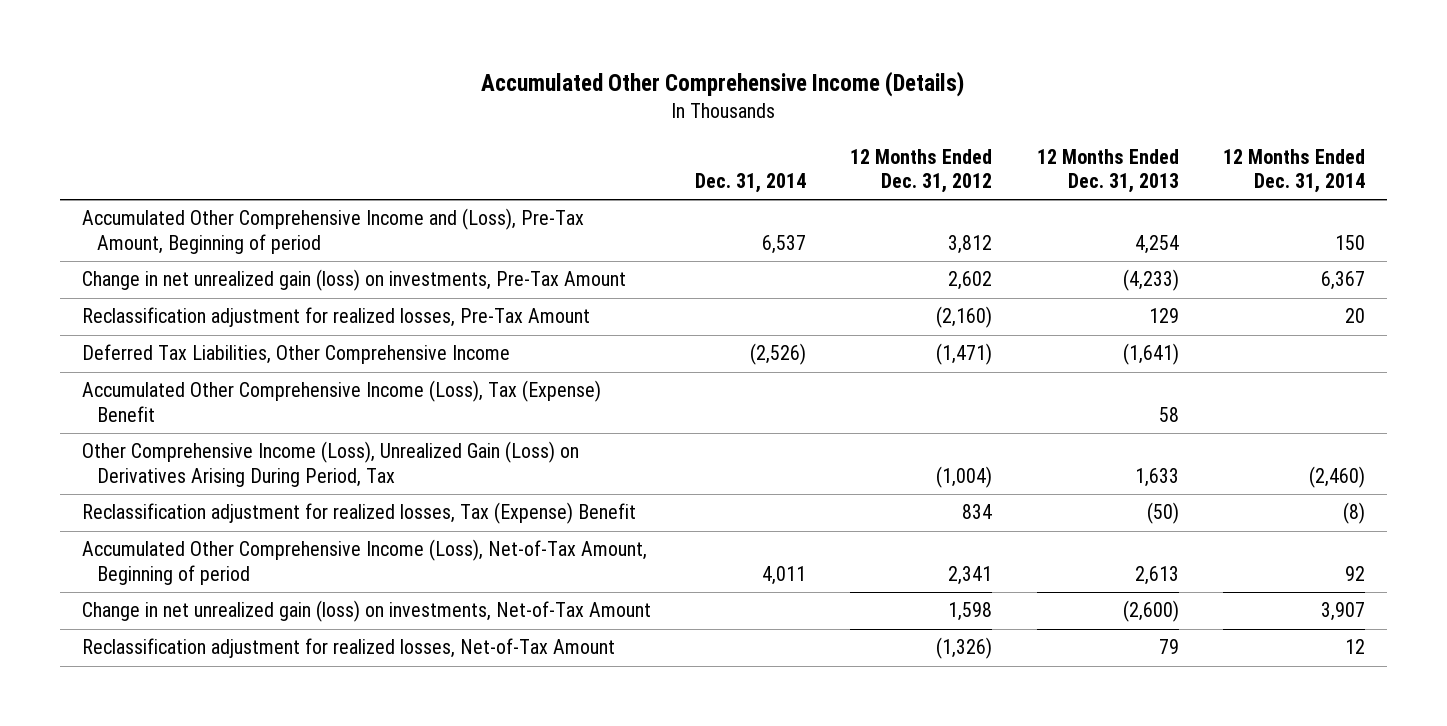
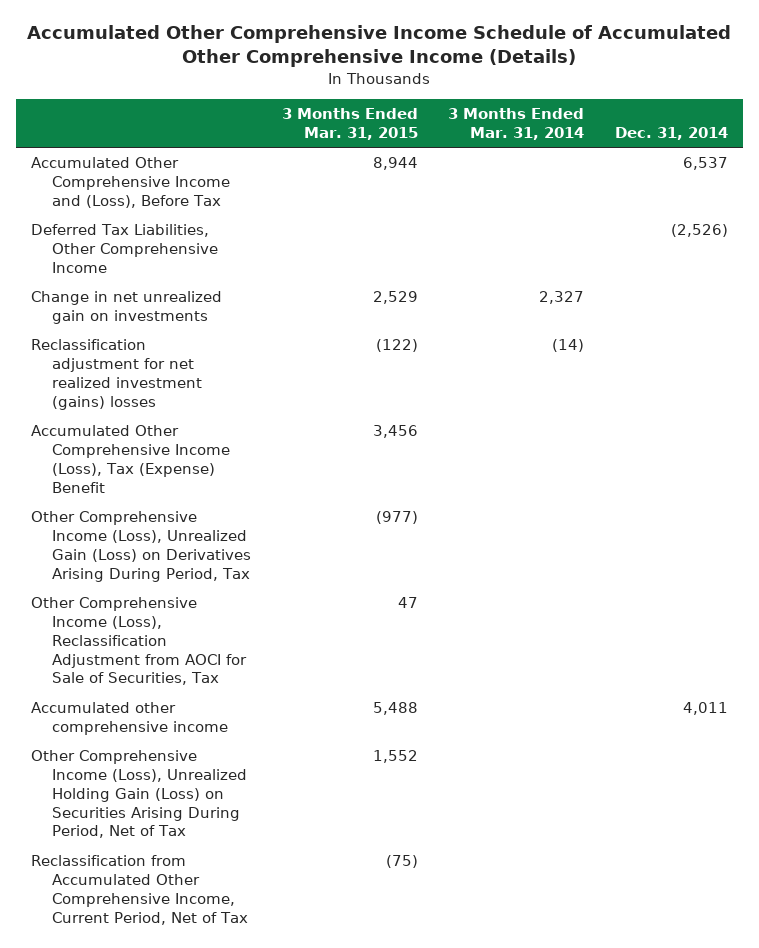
[481,71,965,98] Accumulated Other Comprehensive Income (Details) -> [27,25,732,68] Accumulated Other Comprehensive Income Schedule of Accumulated Other Comprehensive Income (Details)
[850,148,993,194] 12 Months Ended Dec. 31, 2012 -> none
[1036,148,1179,194] 12 Months Ended Dec. 31, 2013 -> none
[1222,148,1365,194] 12 Months Ended Dec. 31, 2014 -> none
none -> [281,108,418,140] 3 Months Ended Mar. 31, 2015
none -> [448,108,585,140] 3 Months Ended Mar. 31, 2014
[82,269,627,292] Change in net unrealized gain (loss) on investments, Pre-Tax Amount -> none
[82,307,591,328] Reclassification adjustment for realized losses, Pre-Tax Amount -> none
[82,208,585,255] Accumulated Other Comprehensive Income and (Loss), Pre-Tax Amount, Beginning of period -> [31,157,231,208] Accumulated Other Comprehensive Income and (Loss), Before Tax
none -> [31,291,223,325] Change in net unrealized gain on investments
none -> [31,339,203,410] Reclassification adjustment for net realized investment (gains) losses
[82,638,616,659] Reclassification adjustment for realized losses, Net-of-Tax Amount -> none
[82,502,637,525] Reclassification adjustment for realized losses, Tax (Expense) Benefit -> [31,597,248,686] Other Comprehensive Income (Loss), Reclassification Adjustment from AOCI for Sale of Securities, Tax
[82,539,648,586] Accumulated Other Comprehensive Income (Loss), Net-of-Tax Amount, Beginning of period -> [31,702,229,736] Accumulated other comprehensive income
[82,600,652,623] Change in net unrealized gain (loss) on investments, Net-of-Tax Amount -> [31,750,248,839] Other Comprehensive Income (Loss), Unrealized Holding Gain (Loss) on Securities Arising During Period, Net of Tax
none -> [31,855,249,925] Reclassification from Accumulated Other Comprehensive Income, Current Period, Net of Tax

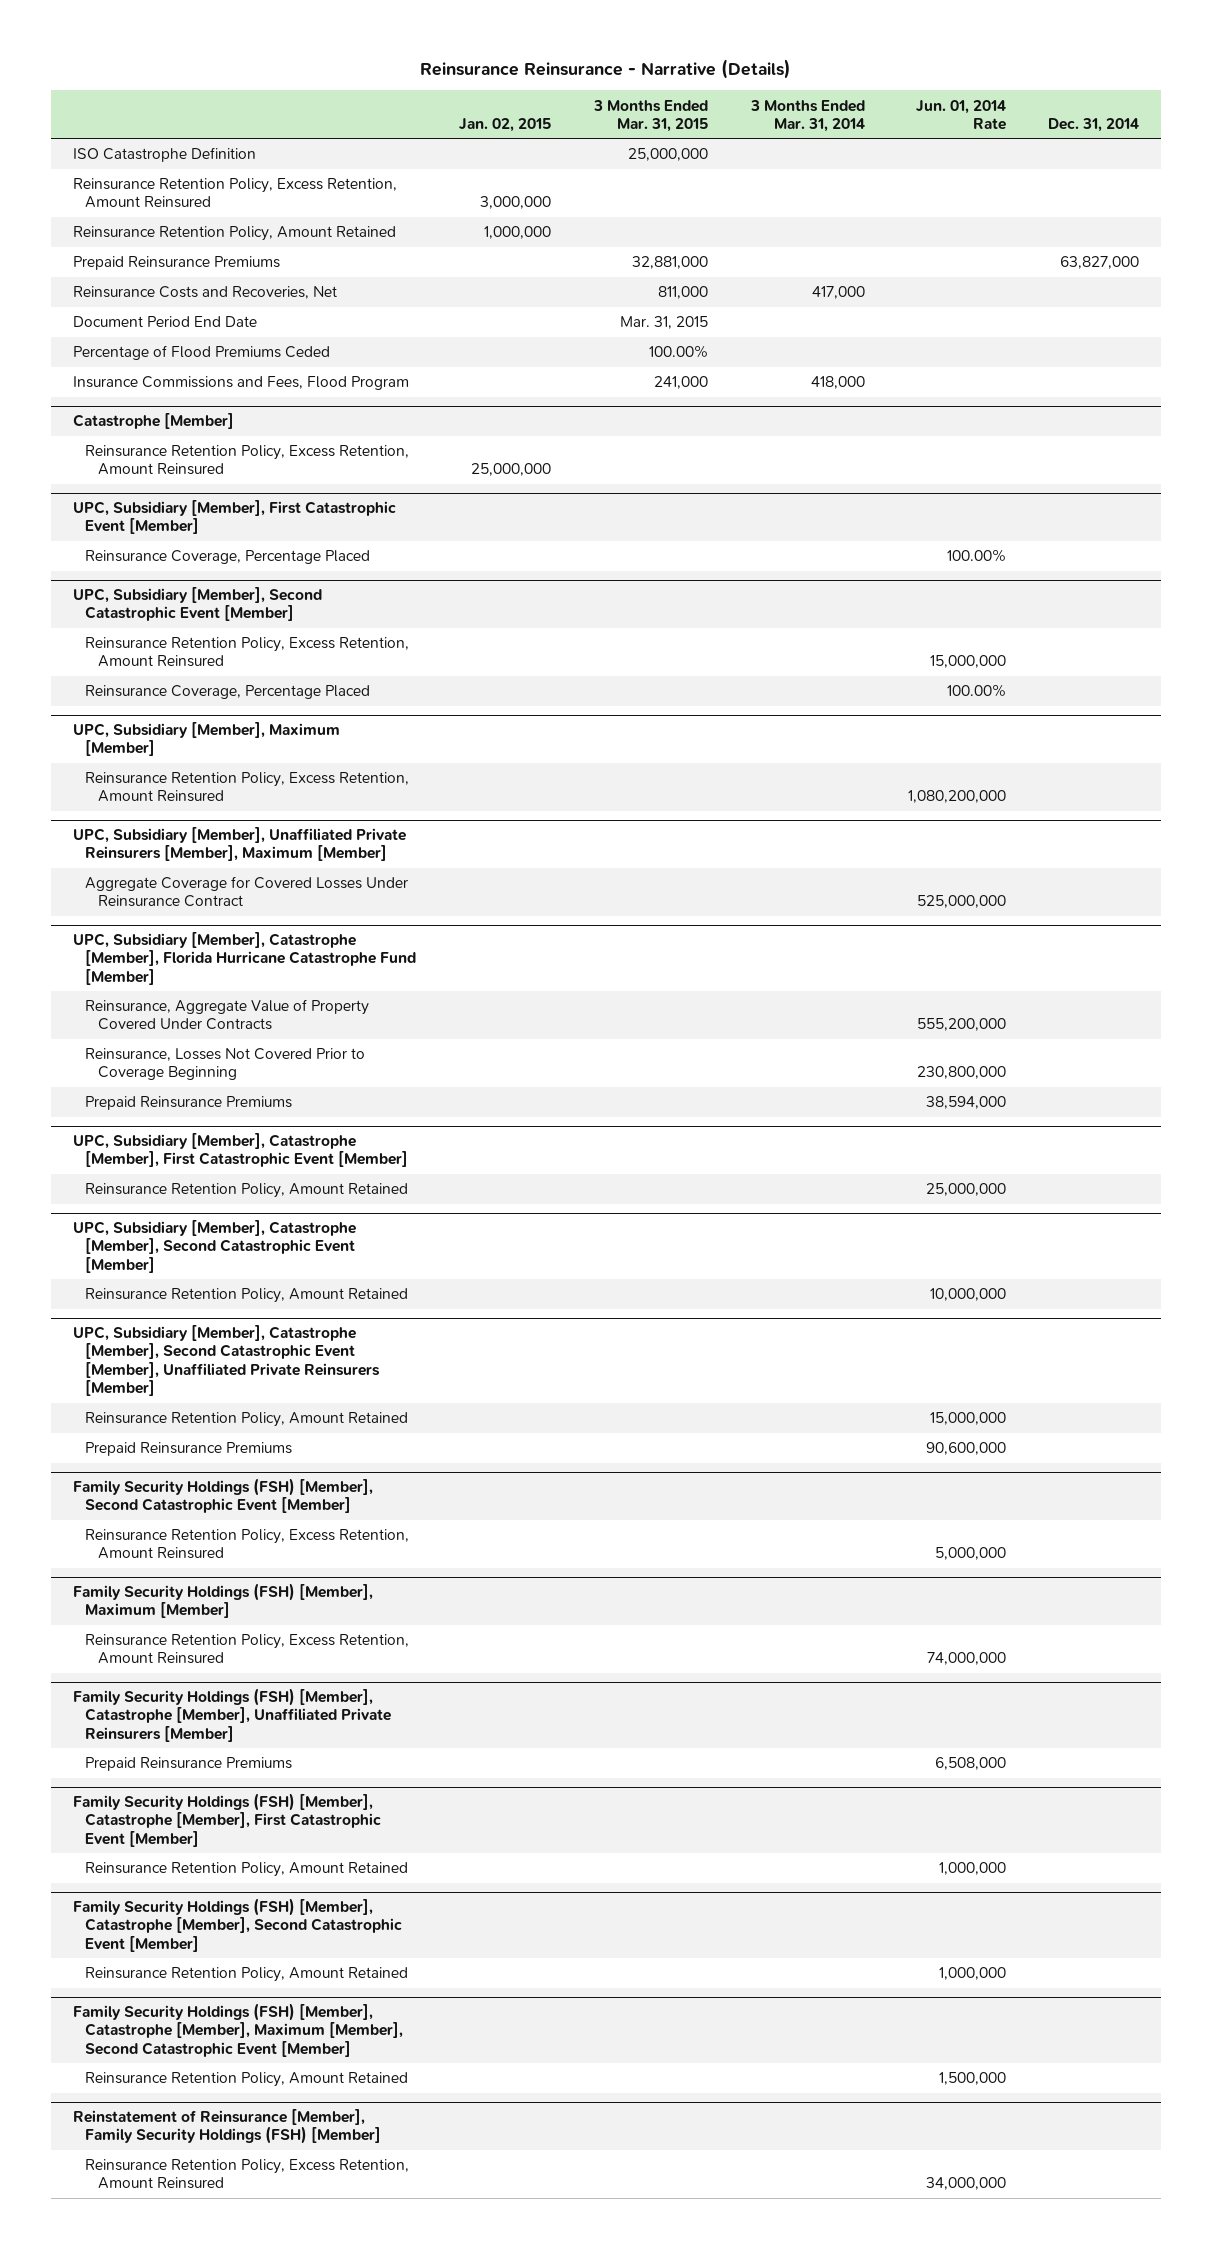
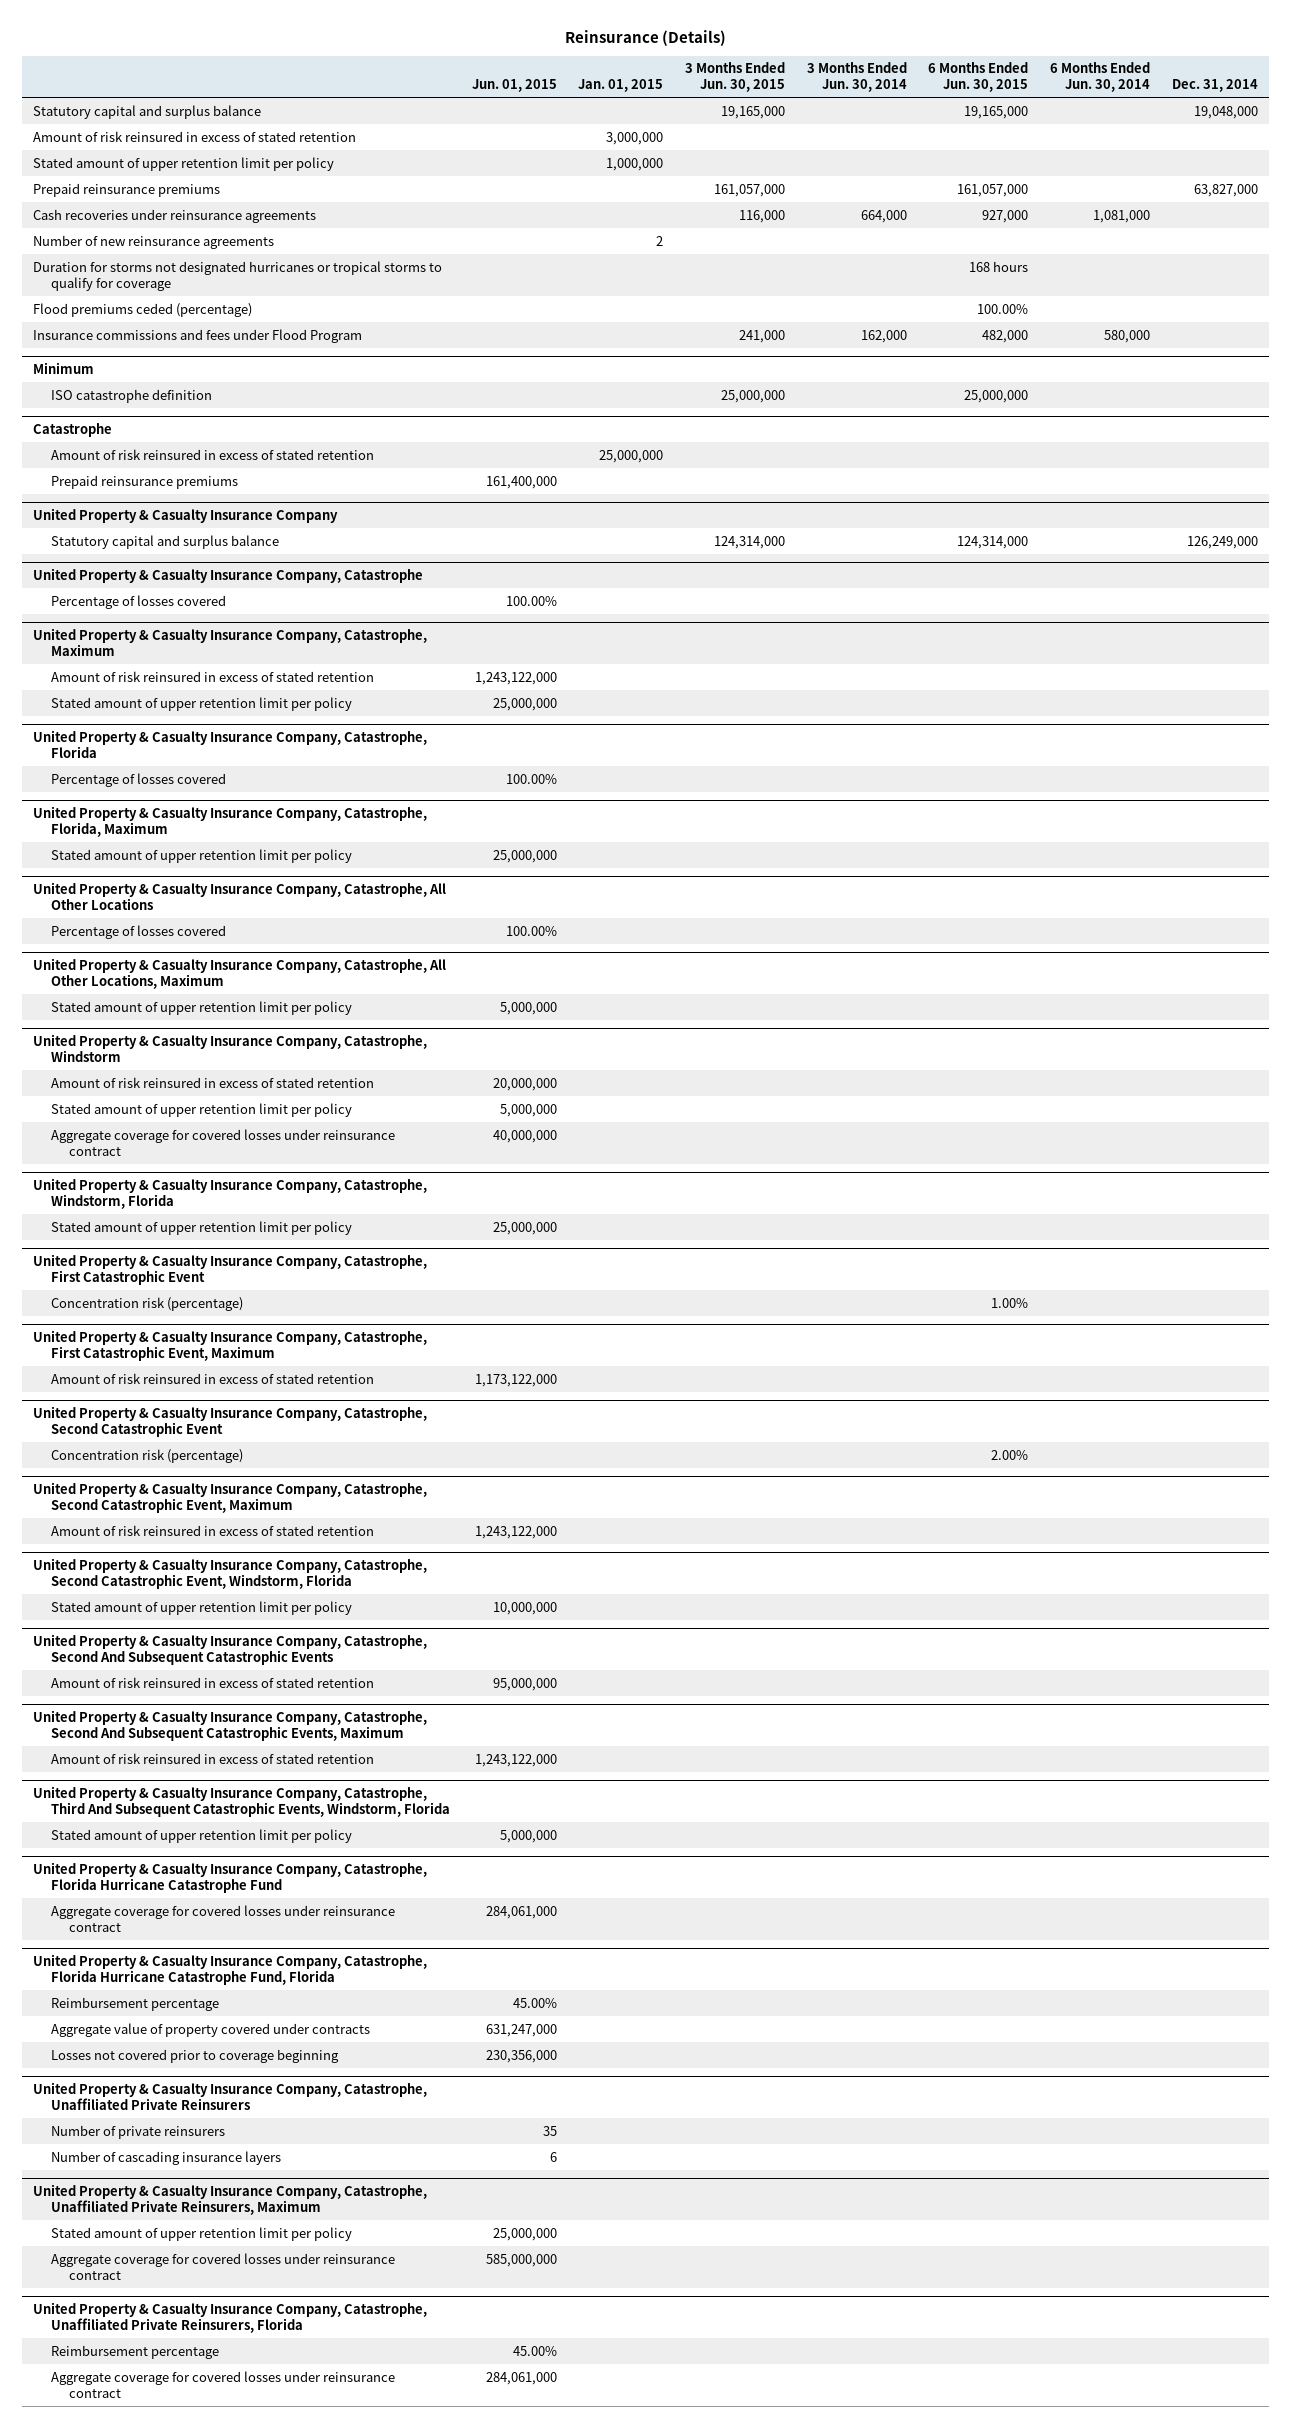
[420,59,792,80] Reinsurance Reinsurance - Narrative (Details) -> [564,29,726,46] Reinsurance (Details)
[459,117,552,132] Jan. 02, 2015 -> none
[592,99,708,132] 3 Months Ended Mar. 31, 2015 -> none
[749,99,865,132] 3 Months Ended Mar. 31, 2014 -> none
[915,99,1006,130] Jun. 01, 2014 Rate -> none
none -> [471,79,557,93] Jun. 01, 2015
none -> [578,79,664,93] Jan. 01, 2015
none -> [685,62,786,93] 3 Months Ended Jun. 30, 2015
none -> [806,62,907,93] 3 Months Ended Jun. 30, 2014
none -> [928,62,1029,93] 6 Months Ended Jun. 30, 2015
none -> [1050,62,1151,93] 6 Months Ended Jun. 30, 2014
[72,147,256,163] ISO Catastrophe Definition -> none
[72,316,257,328] Document Period End Date -> none
[72,500,396,535] UPC, Subsidiary [Member], First Catastrophic Event [Member] -> none
[85,550,371,565] Reinsurance Coverage, Percentage Placed -> none
[72,587,322,622] UPC, Subsidiary [Member], Second Catastrophic Event [Member] -> none
[85,637,410,668] Reinsurance Retention Policy, Excess Retention, Amount Reinsured -> none
[85,685,371,700] Reinsurance Coverage, Percentage Placed -> none
[72,722,340,757] UPC, Subsidiary [Member], Maximum [Member] -> none
[85,772,410,803] Reinsurance Retention Policy, Excess Retention, Amount Reinsured -> none
[72,827,406,862] UPC, Subsidiary [Member], Unaffiliated Private Reinsurers [Member], Maximum [Member] -> none
[85,876,409,908] Aggregate Coverage for Covered Losses Under Reinsurance Contract -> none
[72,932,417,985] UPC, Subsidiary [Member], Catastrophe [Member], Florida Hurricane Catastrophe Fund [Member] -> none
[85,999,370,1031] Reinsurance, Aggregate Value of Property Covered Under Contracts -> none
[85,1048,366,1081] Reinsurance, Losses Not Covered Prior to Coverage Beginning -> none
[85,1096,293,1111] Prepaid Reinsurance Premiums -> none
[72,1133,409,1168] UPC, Subsidiary [Member], Catastrophe [Member], First Catastrophic Event [Member] -> none
[85,1183,409,1199] Reinsurance Retention Policy, Amount Retained -> none
[72,1220,356,1273] UPC, Subsidiary [Member], Catastrophe [Member], Second Catastrophic Event [Member] -> none
[85,1288,409,1304] Reinsurance Retention Policy, Amount Retained -> none
[72,1325,381,1396] UPC, Subsidiary [Member], Catastrophe [Member], Second Catastrophic Event [Member], Unaffiliated Private Reinsurers [Member] -> none
[85,1412,409,1428] Reinsurance Retention Policy, Amount Retained -> none
[85,1442,293,1457] Prepaid Reinsurance Premiums -> none
[72,1478,373,1514] Family Security Holdings (FSH) [Member], Second Catastrophic Event [Member] -> none
[85,1529,410,1560] Reinsurance Retention Policy, Excess Retention, Amount Reinsured -> none
[72,1583,373,1619] Family Security Holdings (FSH) [Member], Maximum [Member] -> none
[85,1634,410,1665] Reinsurance Retention Policy, Excess Retention, Amount Reinsured -> none
[72,1688,392,1742] Family Security Holdings (FSH) [Member], Catastrophe [Member], Unaffiliated Private Reinsurers [Member] -> none
[85,1757,293,1772] Prepaid Reinsurance Premiums -> none
[72,1793,382,1847] Family Security Holdings (FSH) [Member], Catastrophe [Member], First Catastrophic Event [Member] -> none
[85,1862,409,1878] Reinsurance Retention Policy, Amount Retained -> none
[72,1898,403,1952] Family Security Holdings (FSH) [Member], Catastrophe [Member], Second Catastrophic Event [Member] -> none
[85,1967,409,1983] Reinsurance Retention Policy, Amount Retained -> none
[72,2003,404,2057] Family Security Holdings (FSH) [Member], Catastrophe [Member], Maximum [Member], Second Catastrophic Event [Member] -> none
[85,2072,409,2088] Reinsurance Retention Policy, Amount Retained -> none
[72,2109,382,2145] Reinstatement of Reinsurance [Member], Family Security Holdings (FSH) [Member] -> none
[85,2159,410,2190] Reinsurance Retention Policy, Excess Retention, Amount Reinsured -> none
none -> [33,104,262,119] Statutory capital and surplus balance
[72,178,397,209] Reinsurance Retention Policy, Excess Retention, Amount Reinsured -> [33,130,357,142] Amount of risk reinsured in excess of stated retention
[72,226,396,242] Reinsurance Retention Policy, Amount Retained -> [33,156,335,171] Stated amount of upper retention limit per policy
[72,256,280,271] Prepaid Reinsurance Premiums -> [33,182,221,197] Prepaid reinsurance premiums
[72,286,337,300] Reinsurance Costs and Recoveries, Net -> [33,208,317,223] Cash recoveries under reinsurance agreements
none -> [33,234,275,249] Number of new reinsurance agreements
none -> [33,260,443,291] Duration for storms not designated hurricanes or tropical storms to qualify for coverage
[72,345,330,361] Percentage of Flood Premiums Ceded -> [33,302,253,317] Flood premiums ceded (percentage)
[72,376,409,391] Insurance Commissions and Fees, Flood Program -> [33,328,363,343] Insurance commissions and fees under Flood Program
none -> [33,361,95,374] Minimum
none -> [51,388,213,403] ISO catastrophe definition
[72,413,234,430] Catastrophe [Member] -> [33,422,113,437] Catastrophe
[85,445,410,476] Reinsurance Retention Policy, Excess Retention, Amount Reinsured -> [51,448,375,460] Amount of risk reinsured in excess of stated retention
none -> [51,474,239,489] Prepaid reinsurance premiums
none -> [33,507,339,523] United Property & Casualty Insurance Company
none -> [51,534,280,549] Statutory capital and surplus balance
none -> [33,567,424,583] United Property & Casualty Insurance Company, Catastrophe
none -> [51,594,227,609] Percentage of losses covered
none -> [33,627,428,656] United Property & Casualty Insurance Company, Catastrophe, Maximum
none -> [51,670,375,682] Amount of risk reinsured in excess of stated retention
none -> [51,696,353,711] Stated amount of upper retention limit per policy
none -> [33,729,428,758] United Property & Casualty Insurance Company, Catastrophe, Florida
none -> [51,772,227,787] Percentage of losses covered
none -> [33,805,428,837] United Property & Casualty Insurance Company, Catastrophe, Florida, Maximum
none -> [51,848,353,863] Stated amount of upper retention limit per policy
none -> [33,881,447,910] United Property & Casualty Insurance Company, Catastrophe, All Other Locations
none -> [51,924,227,939] Percentage of losses covered
none -> [33,957,447,989] United Property & Casualty Insurance Company, Catastrophe, All Other Locations, Maximum
none -> [51,1000,353,1015] Stated amount of upper retention limit per policy
none -> [33,1033,428,1062] United Property & Casualty Insurance Company, Catastrophe, Windstorm
none -> [51,1076,375,1088] Amount of risk reinsured in excess of stated retention
none -> [51,1102,353,1117] Stated amount of upper retention limit per policy
none -> [51,1128,396,1156] Aggregate coverage for covered losses under reinsurance contract
none -> [33,1177,428,1209] United Property & Casualty Insurance Company, Catastrophe, Windstorm, Florida
none -> [51,1220,353,1235] Stated amount of upper retention limit per policy
none -> [33,1253,428,1285] United Property & Casualty Insurance Company, Catastrophe, First Catastrophic Event
none -> [51,1296,244,1311] Concentration risk (percentage)
none -> [33,1329,428,1361] United Property & Casualty Insurance Company, Catastrophe, First Catastrophic Event, Maximum
none -> [51,1372,375,1384] Amount of risk reinsured in excess of stated retention
none -> [33,1405,428,1437] United Property & Casualty Insurance Company, Catastrophe, Second Catastrophic Event
none -> [51,1448,244,1463] Concentration risk (percentage)
none -> [33,1481,428,1513] United Property & Casualty Insurance Company, Catastrophe, Second Catastrophic Event, Maximum
none -> [51,1524,375,1536] Amount of risk reinsured in excess of stated retention
none -> [33,1557,428,1589] United Property & Casualty Insurance Company, Catastrophe, Second Catastrophic Event, Windstorm, Florida
none -> [51,1600,353,1615] Stated amount of upper retention limit per policy
none -> [33,1633,428,1665] United Property & Casualty Insurance Company, Catastrophe, Second And Subsequent Catastrophic Events
none -> [51,1676,375,1688] Amount of risk reinsured in excess of stated retention
none -> [33,1709,428,1741] United Property & Casualty Insurance Company, Catastrophe, Second And Subsequent Catastrophic Events, Maximum
none -> [51,1752,375,1764] Amount of risk reinsured in excess of stated retention
none -> [33,1785,451,1817] United Property & Casualty Insurance Company, Catastrophe, Third And Subsequent Catastrophic Events, Windstorm, Florida
none -> [51,1828,353,1843] Stated amount of upper retention limit per policy
none -> [33,1861,428,1893] United Property & Casualty Insurance Company, Catastrophe, Florida Hurricane Catastrophe Fund
none -> [51,1904,396,1932] Aggregate coverage for covered losses under reinsurance contract
none -> [33,1953,428,1985] United Property & Casualty Insurance Company, Catastrophe, Florida Hurricane Catastrophe Fund, Florida
none -> [51,1996,220,2011] Reimbursement percentage
none -> [51,2022,371,2037] Aggregate value of property covered under contracts
none -> [51,2048,340,2063] Losses not covered prior to coverage beginning
none -> [33,2081,428,2110] United Property & Casualty Insurance Company, Catastrophe, Unaffiliated Private Reinsurers
none -> [51,2124,226,2139] Number of private reinsurers
none -> [51,2150,282,2165] Number of cascading insurance layers
none -> [33,2183,428,2215] United Property & Casualty Insurance Company, Catastrophe, Unaffiliated Private Reinsurers, Maximum
none -> [51,2226,353,2241] Stated amount of upper retention limit per policy
none -> [51,2252,396,2280] Aggregate coverage for covered losses under reinsurance contract
none -> [33,2301,428,2333] United Property & Casualty Insurance Company, Catastrophe, Unaffiliated Private Reinsurers, Florida
none -> [51,2344,220,2359] Reimbursement percentage
none -> [51,2370,396,2398] Aggregate coverage for covered losses under reinsurance contract

